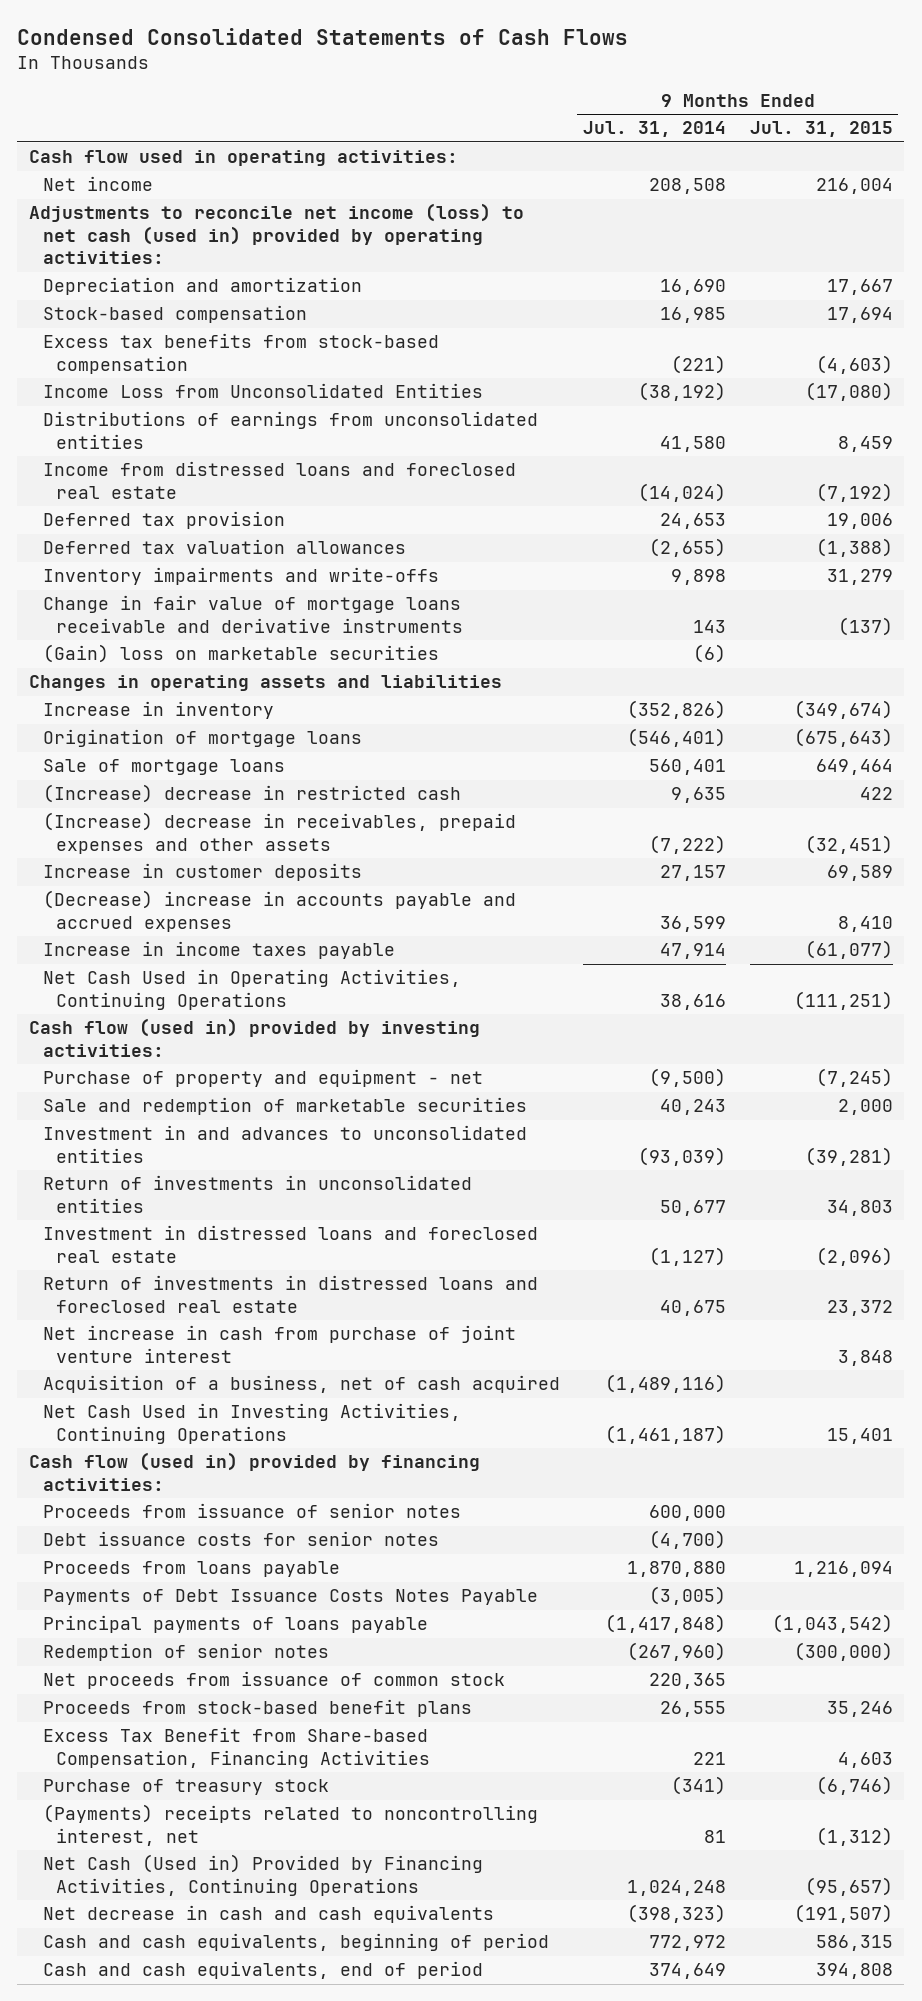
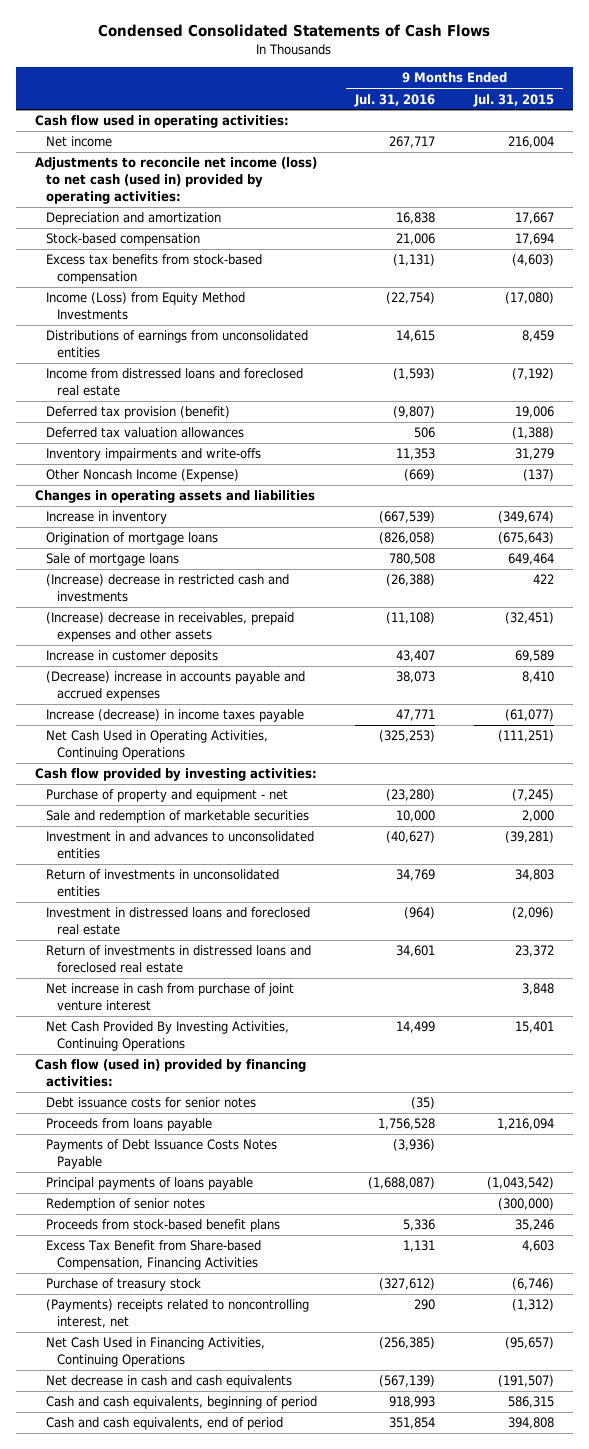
[583,121,727,138] Jul. 31, 2014 -> none
none -> [354,93,436,107] Jul. 31, 2016
[42,383,483,399] Income Loss from Unconsolidated Entities -> [46,292,246,321] Income (Loss) from Equity Method Investments
[42,511,285,530] Deferred tax provision -> [46,406,231,420] Deferred tax provision (benefit)
[42,644,439,664] (Gain) loss on marketable securities -> none
[42,595,464,633] Change in fair value of mortgage loans receivable and derivative instruments -> [46,469,240,483] Other Noncash Income (Expense)
[42,784,461,804] (Increase) decrease in restricted cash -> [46,574,290,603] (Increase) decrease in restricted cash and investments
[42,941,395,960] Increase in income taxes payable -> [46,709,305,723] Increase (decrease) in income taxes payable
[29,1018,481,1057] Cash flow (used in) provided by investing activities: -> [35,768,318,782] Cash flow provided by investing activities:
[42,1375,560,1394] Acquisition of a business, net of cash acquired -> none
[42,1403,461,1444] Net Cash Used in Investing Activities, Continuing Operations -> [46,1021,290,1052] Net Cash Provided By Investing Activities, Continuing Operations
[42,1503,461,1519] Proceeds from issuance of senior notes -> none
[42,1671,505,1690] Net proceeds from issuance of common stock -> none
[42,1854,483,1896] Net Cash (Used in) Provided by Financing Activities, Continuing Operations -> [46,1337,266,1368] Net Cash Used in Financing Activities, Continuing Operations

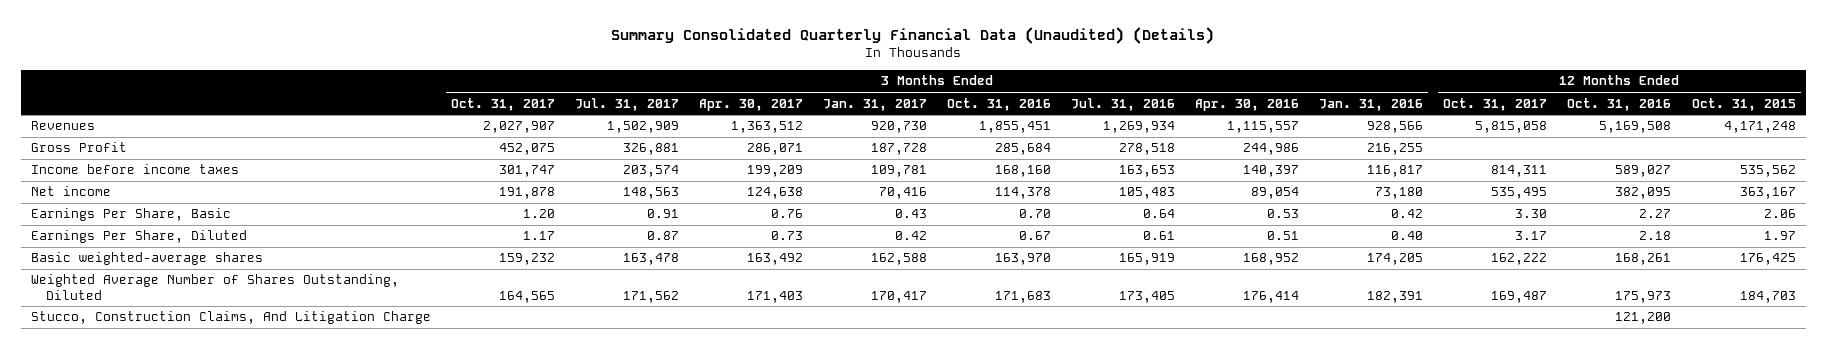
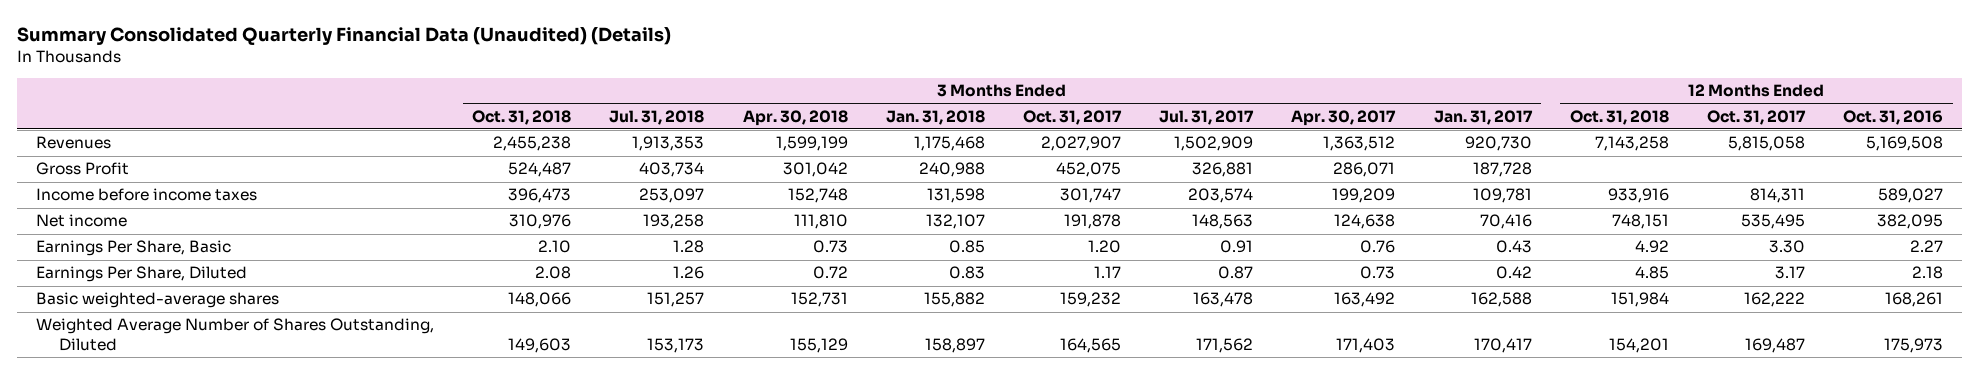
[947,97,1052,111] Oct. 31, 2016 -> none
[1071,97,1176,111] Jul. 31, 2016 -> none
[1195,98,1300,111] Apr. 30, 2016 -> none
[1319,98,1424,111] Jan. 31, 2016 -> none
[1691,97,1796,111] Oct. 31, 2015 -> none
none -> [472,109,572,125] Oct. 31, 2018
none -> [609,109,705,125] Jul. 31, 2018
none -> [742,109,848,126] Apr. 30, 2018
none -> [885,109,985,125] Jan. 31, 2018
none -> [1569,109,1669,125] Oct. 31, 2018
[30,311,431,325] Stucco, Construction Claims, And Litigation Charge -> none

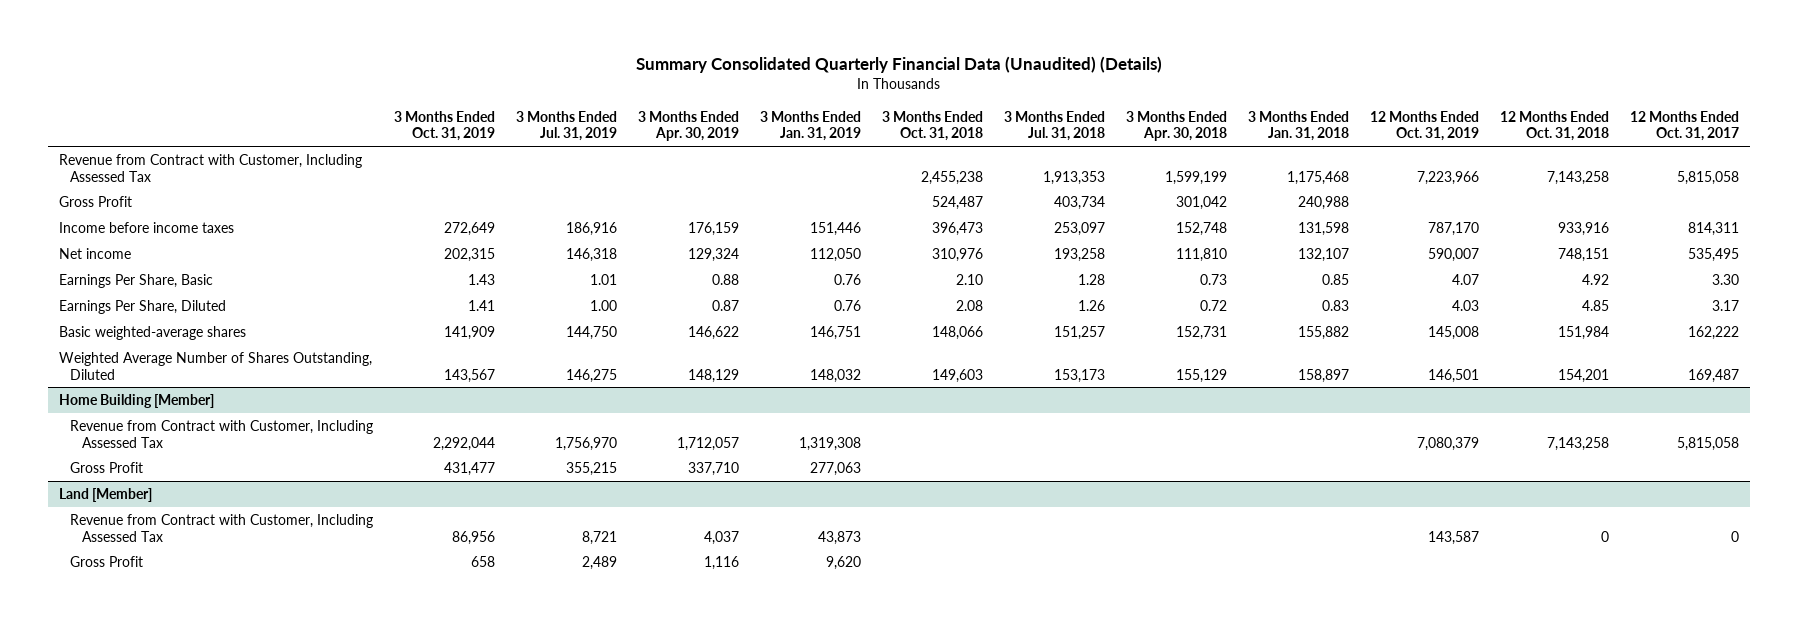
[1022,109,1122,125] Oct. 31, 2017 -> none
[1159,109,1255,125] Jul. 31, 2017 -> none
[1291,109,1397,126] Apr. 30, 2017 -> none
[1433,109,1533,125] Jan. 31, 2017 -> none
[1843,109,1944,125] Oct. 31, 2016 -> none
none -> [394,110,496,142] 3 Months Ended Oct. 31, 2019
none -> [516,110,618,142] 3 Months Ended Jul. 31, 2019
none -> [638,110,740,142] 3 Months Ended Apr. 30, 2019
none -> [760,110,862,142] 3 Months Ended Jan. 31, 2019
none -> [1370,110,1480,142] 12 Months Ended Oct. 31, 2019
[36,136,112,150] Revenues -> [58,153,362,182] Revenue from Contract with Customer, Including Assessed Tax
none -> [58,393,214,408] Home Building [Member]
none -> [70,419,374,448] Revenue from Contract with Customer, Including Assessed Tax
none -> [70,461,144,473] Gross Profit
none -> [58,487,152,502] Land [Member]
none -> [70,513,374,542] Revenue from Contract with Customer, Including Assessed Tax
none -> [70,555,144,567] Gross Profit

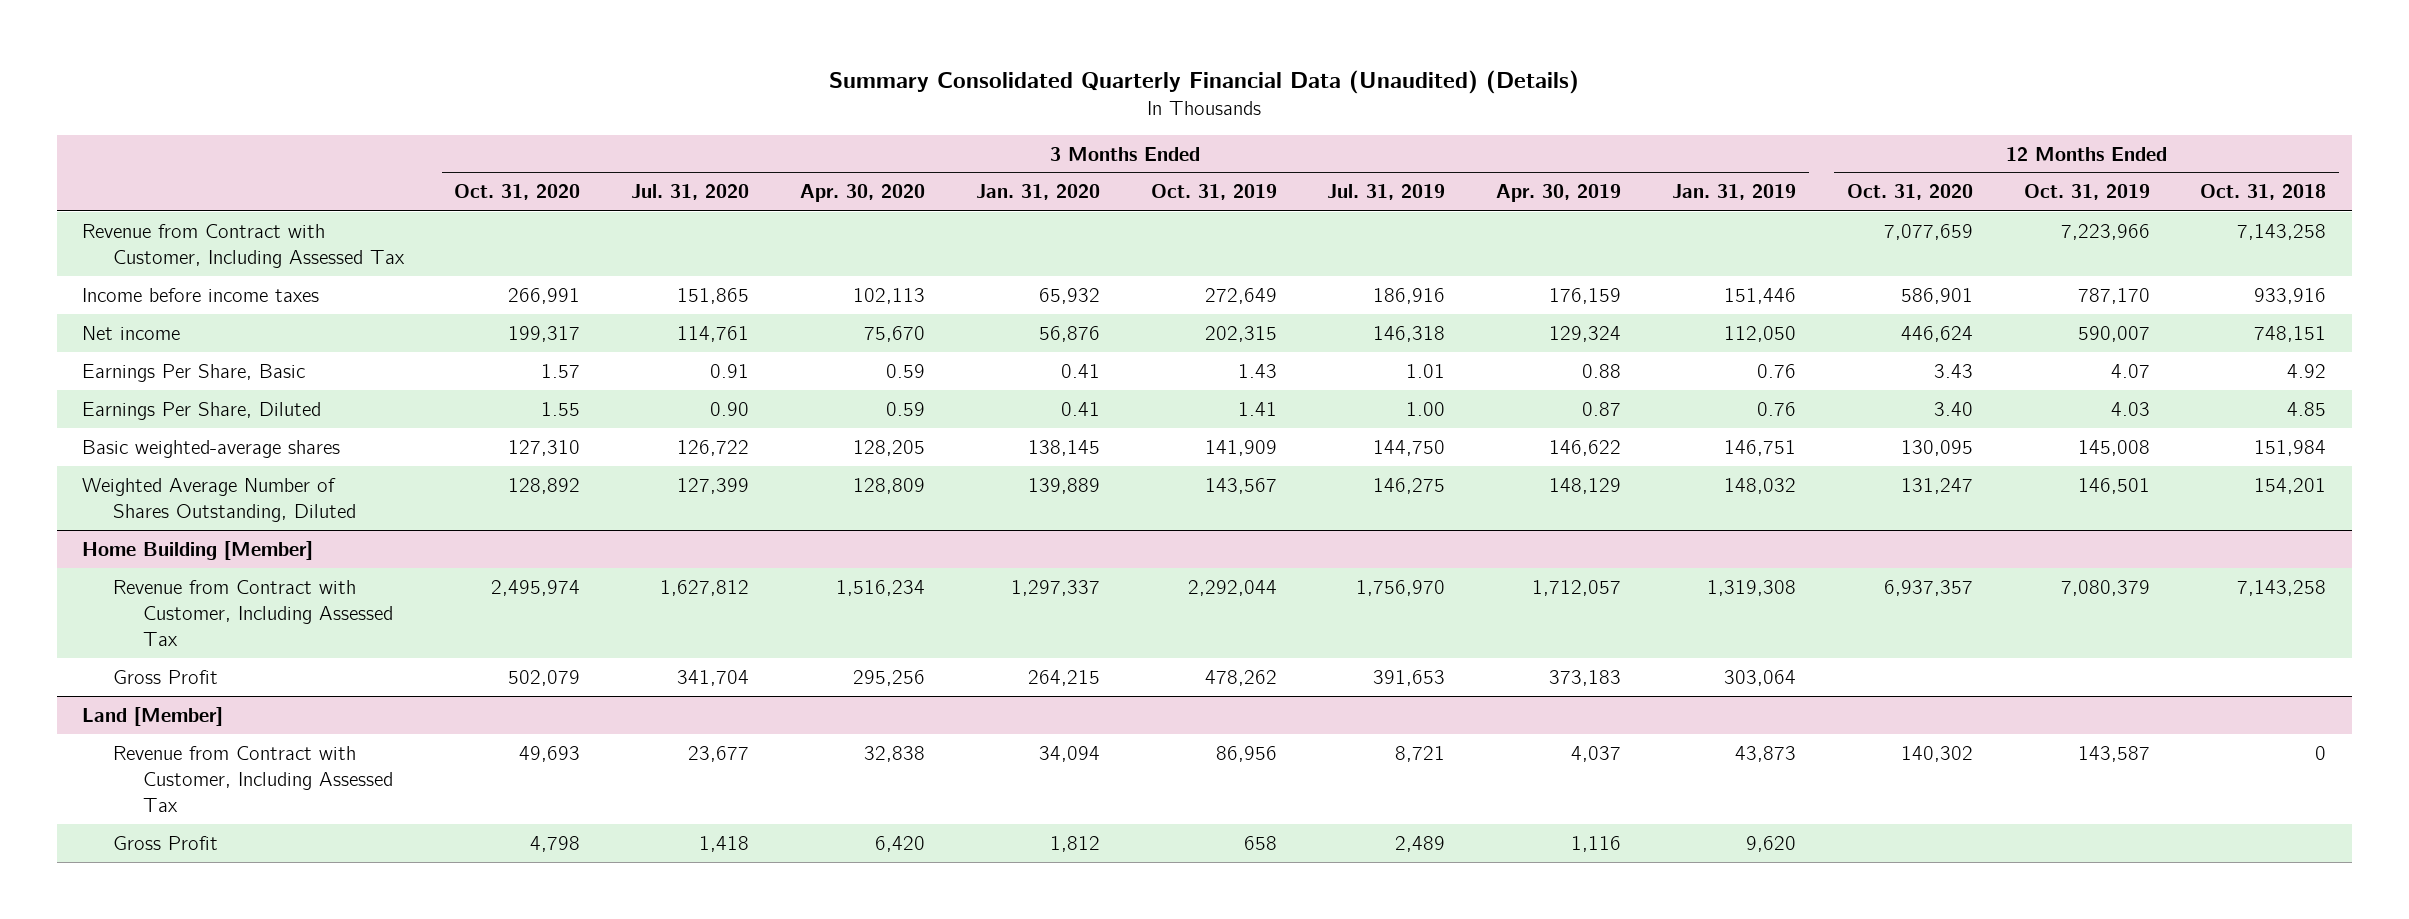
[882,110,984,142] 3 Months Ended Oct. 31, 2018 -> none
[1004,110,1106,142] 3 Months Ended Jul. 31, 2018 -> none
[1126,110,1228,142] 3 Months Ended Apr. 30, 2018 -> none
[1248,110,1350,142] 3 Months Ended Jan. 31, 2018 -> none
[1630,110,1740,142] 12 Months Ended Oct. 31, 2017 -> none
none -> [454,184,581,201] Oct. 31, 2020
none -> [631,184,750,201] Jul. 31, 2020
none -> [800,184,926,203] Apr. 30, 2020
none -> [975,184,1100,201] Jan. 31, 2020
none -> [1846,184,1973,201] Oct. 31, 2020
[58,195,132,207] Gross Profit -> none
[444,461,496,476] 431,477 -> [1204,669,1277,686] 478,262
[566,461,618,476] 355,215 -> [1373,669,1446,686] 391,653
[688,461,740,476] 337,710 -> [1549,669,1622,686] 373,183
[810,461,862,476] 277,063 -> [1723,669,1796,686] 303,064

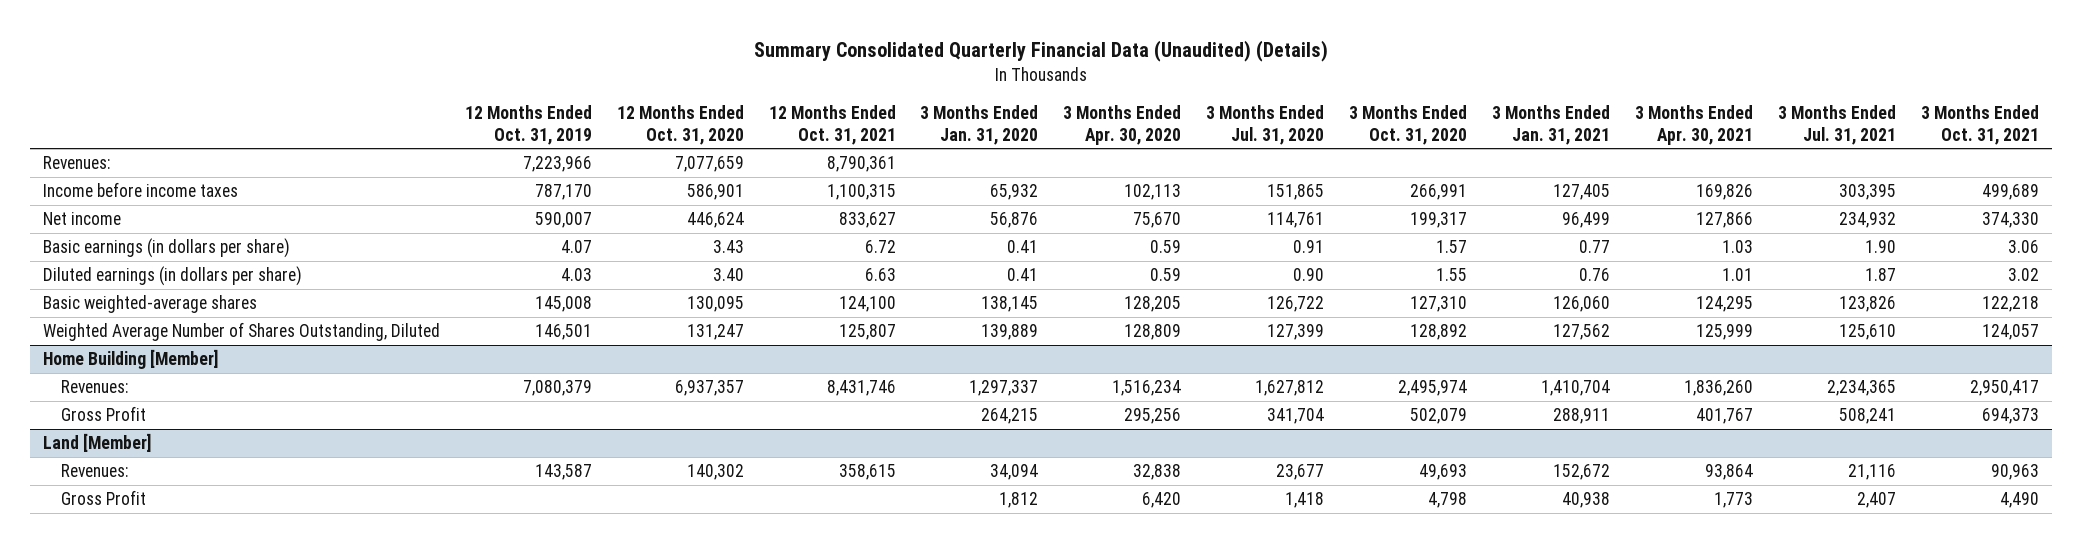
[1150,184,1277,201] Oct. 31, 2019 -> none
[1327,184,1446,201] Jul. 31, 2019 -> none
[1496,184,1622,203] Apr. 30, 2019 -> none
[1671,184,1796,201] Jan. 31, 2019 -> none
[2200,184,2327,201] Oct. 31, 2018 -> none
none -> [768,104,896,145] 12 Months Ended Oct. 31, 2021
none -> [1492,104,1611,145] 3 Months Ended Jan. 31, 2021
none -> [1635,104,1754,145] 3 Months Ended Apr. 30, 2021
none -> [1778,104,1897,145] 3 Months Ended Jul. 31, 2021
none -> [1921,104,2040,145] 3 Months Ended Oct. 31, 2021
[82,223,405,268] Revenue from Contract with Customer, Including Assessed Tax -> [42,156,110,170] Revenues:
[82,363,306,382] Earnings Per Share, Basic -> [42,238,290,259] Basic earnings (in dollars per share)
[82,401,322,420] Earnings Per Share, Diluted -> [42,266,302,287] Diluted earnings (in dollars per share)
[112,579,393,646] Revenue from Contract with Customer, Including Assessed Tax -> [60,380,128,394] Revenues:
[112,745,393,812] Revenue from Contract with Customer, Including Assessed Tax -> [60,464,128,478] Revenues:

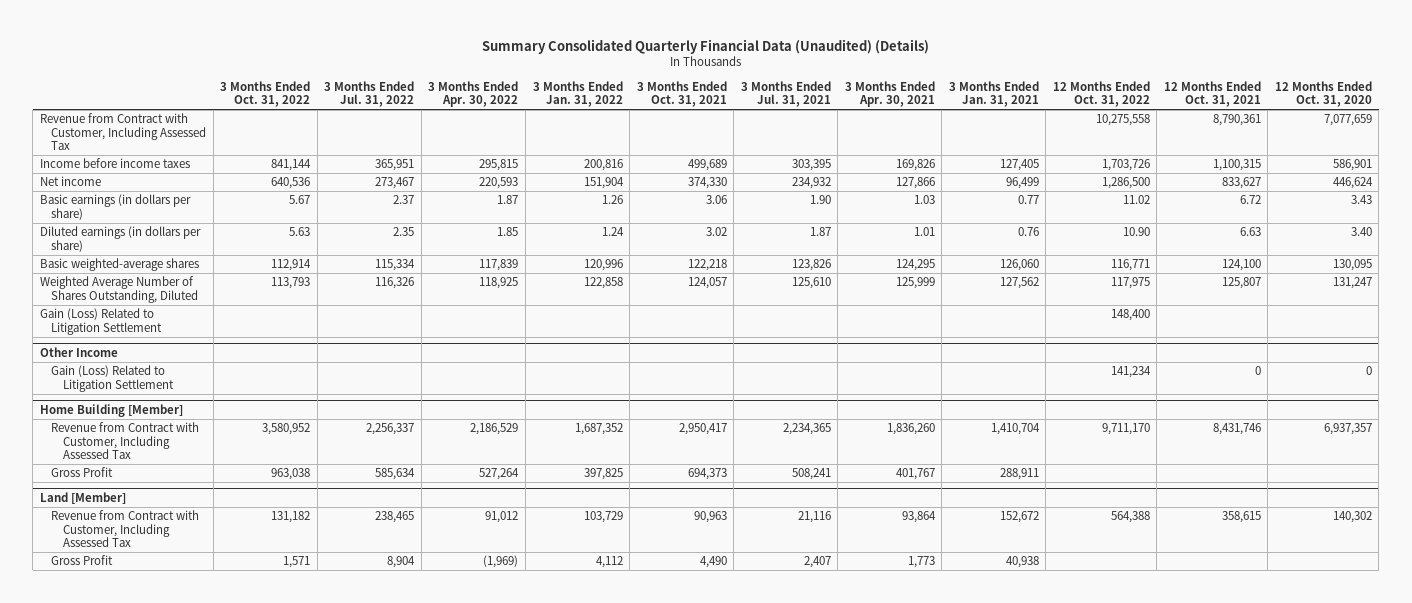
[464,104,592,145] 12 Months Ended Oct. 31, 2019 -> none
[920,104,1039,145] 3 Months Ended Jan. 31, 2020 -> none
[1063,104,1182,145] 3 Months Ended Apr. 30, 2020 -> none
[1206,104,1325,145] 3 Months Ended Jul. 31, 2020 -> none
[1349,104,1468,145] 3 Months Ended Oct. 31, 2020 -> none
none -> [220,80,311,108] 3 Months Ended Oct. 31, 2022
none -> [324,80,415,108] 3 Months Ended Jul. 31, 2022
none -> [428,80,519,108] 3 Months Ended Apr. 30, 2022
none -> [532,80,623,108] 3 Months Ended Jan. 31, 2022
none -> [1052,80,1150,108] 12 Months Ended Oct. 31, 2022
[42,156,110,170] Revenues: -> [39,113,207,151] Revenue from Contract with Customer, Including Assessed Tax
none -> [39,308,163,335] Gain (Loss) Related to Litigation Settlement
none -> [39,347,118,358] Other Income
none -> [51,365,174,392] Gain (Loss) Related to Litigation Settlement
[60,380,128,394] Revenues: -> [51,422,200,460] Revenue from Contract with Customer, Including Assessed Tax
[60,464,128,478] Revenues: -> [51,510,200,548] Revenue from Contract with Customer, Including Assessed Tax

